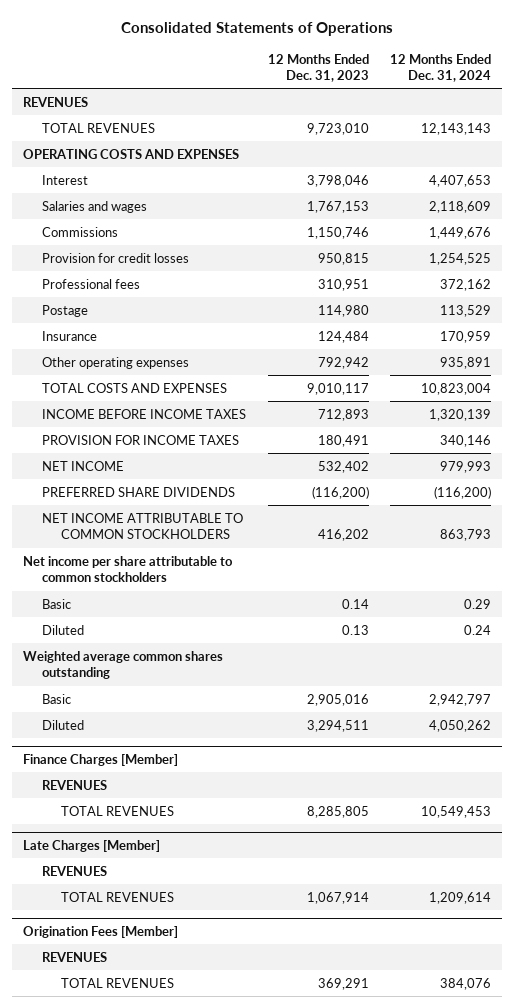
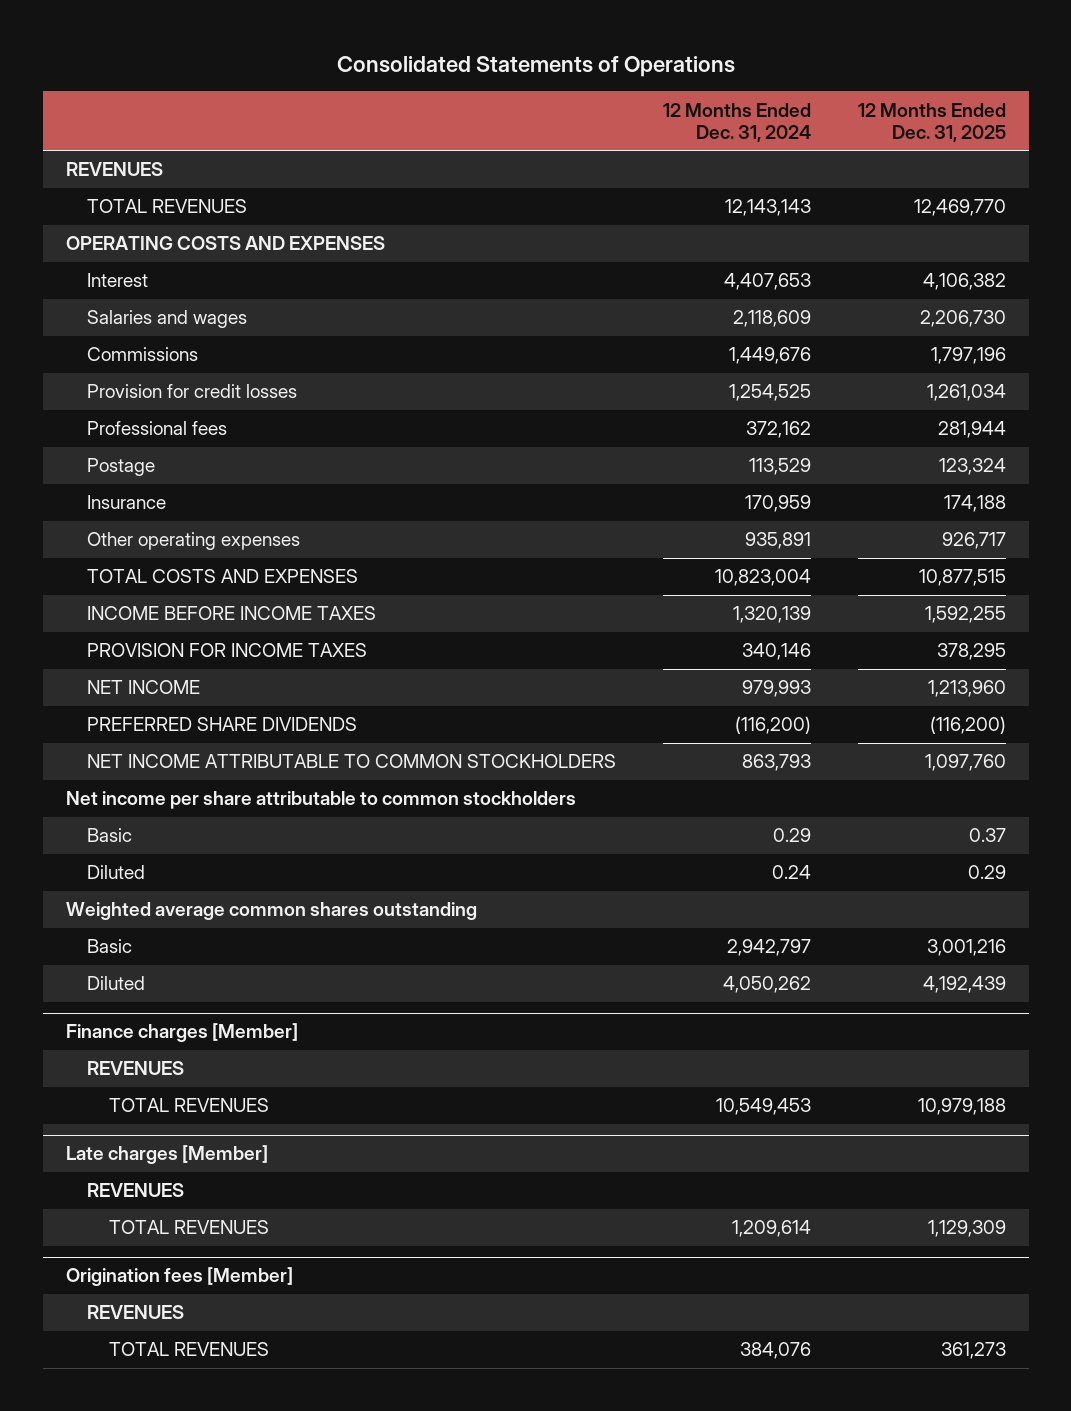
[267,53,369,82] 12 Months Ended Dec. 31, 2023 -> none
none -> [857,102,1006,143] 12 Months Ended Dec. 31, 2025
[23,753,179,766] Finance Charges [Member] -> [65,1023,298,1043] Finance charges [Member]
[23,839,161,852] Late Charges [Member] -> [65,1145,268,1165] Late charges [Member]
[23,925,179,938] Origination Fees [Member] -> [65,1267,293,1287] Origination fees [Member]

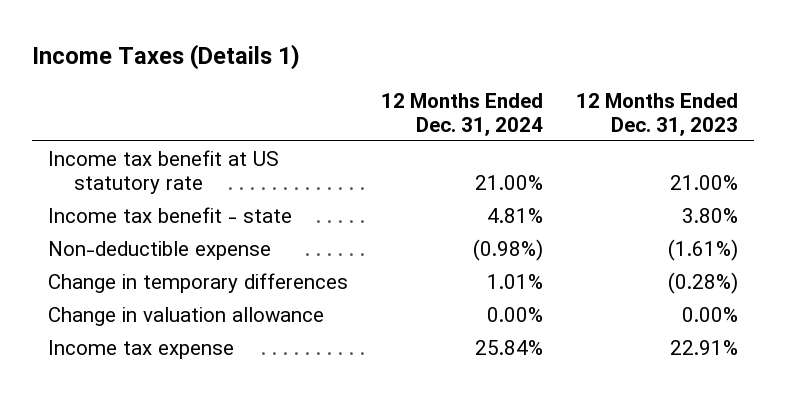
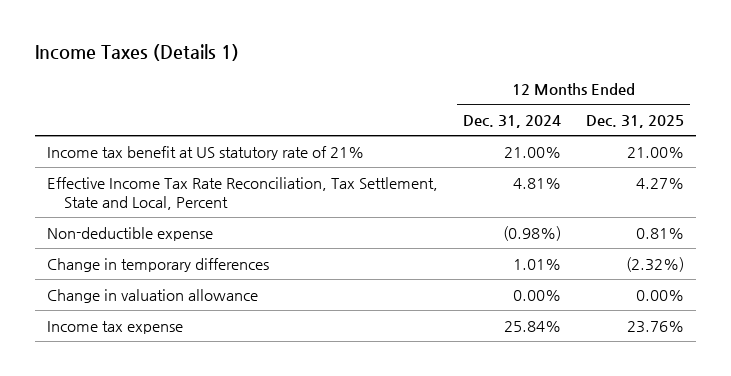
[575,92,738,136] 12 Months Ended Dec. 31, 2023 -> none
none -> [585,115,684,129] Dec. 31, 2025
[48,149,280,194] Income tax benefit at US statutory rate -> [47,145,365,160] Income tax benefit at US statutory rate of 21%
[48,206,293,223] Income tax benefit - state -> [47,176,439,210] Effective Income Tax Rate Reconciliation, Tax Settlement, State and Local, Percent

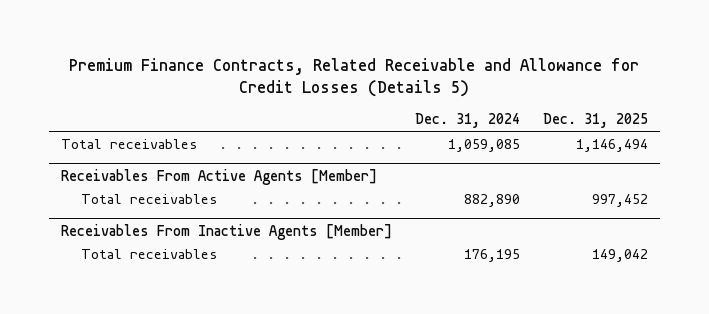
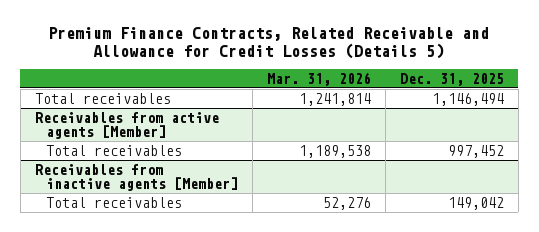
[414,113,520,129] Dec. 31, 2024 -> none
none -> [267,71,372,86] Mar. 31, 2026
[60,168,377,185] Receivables From Active Agents [Member] -> [34,111,219,140] Receivables from active agents [Member]
[60,223,392,240] Receivables From Inactive Agents [Member] -> [34,163,239,192] Receivables from inactive agents [Member]

